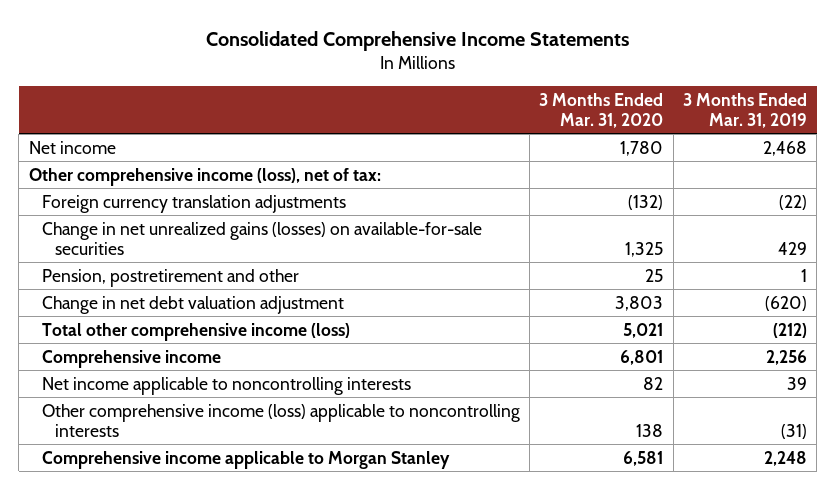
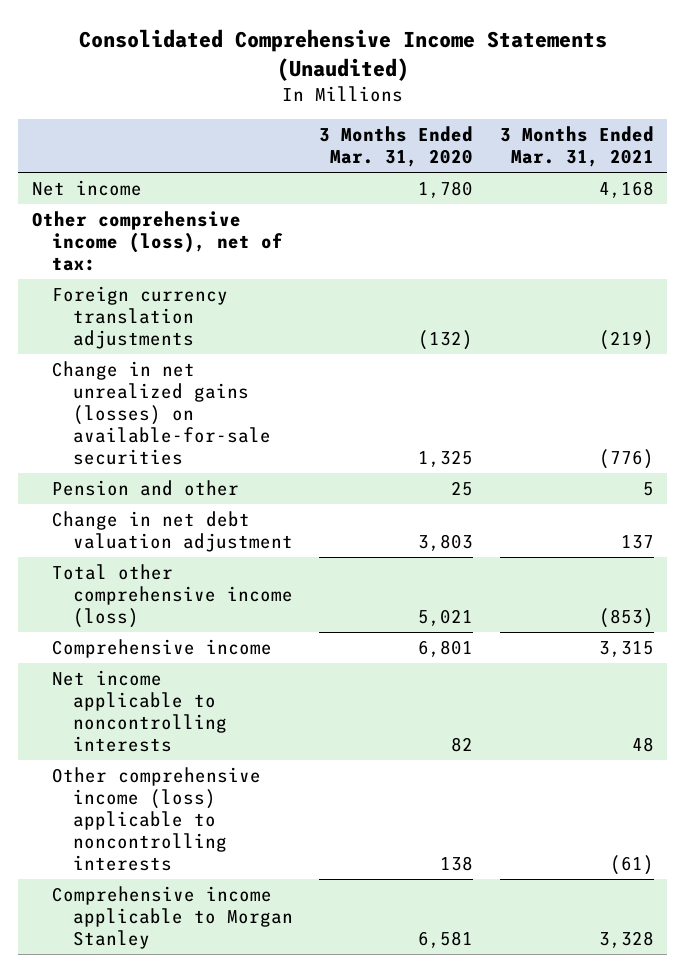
[205,30,629,51] Consolidated Comprehensive Income Statements -> [78,29,607,81] Consolidated Comprehensive Income Statements (Unaudited)
[683,92,808,128] 3 Months Ended Mar. 31, 2019 -> none
none -> [499,126,654,168] 3 Months Ended Mar. 31, 2021
[41,268,299,287] Pension, postretirement and other -> [52,479,240,496] Pension and other

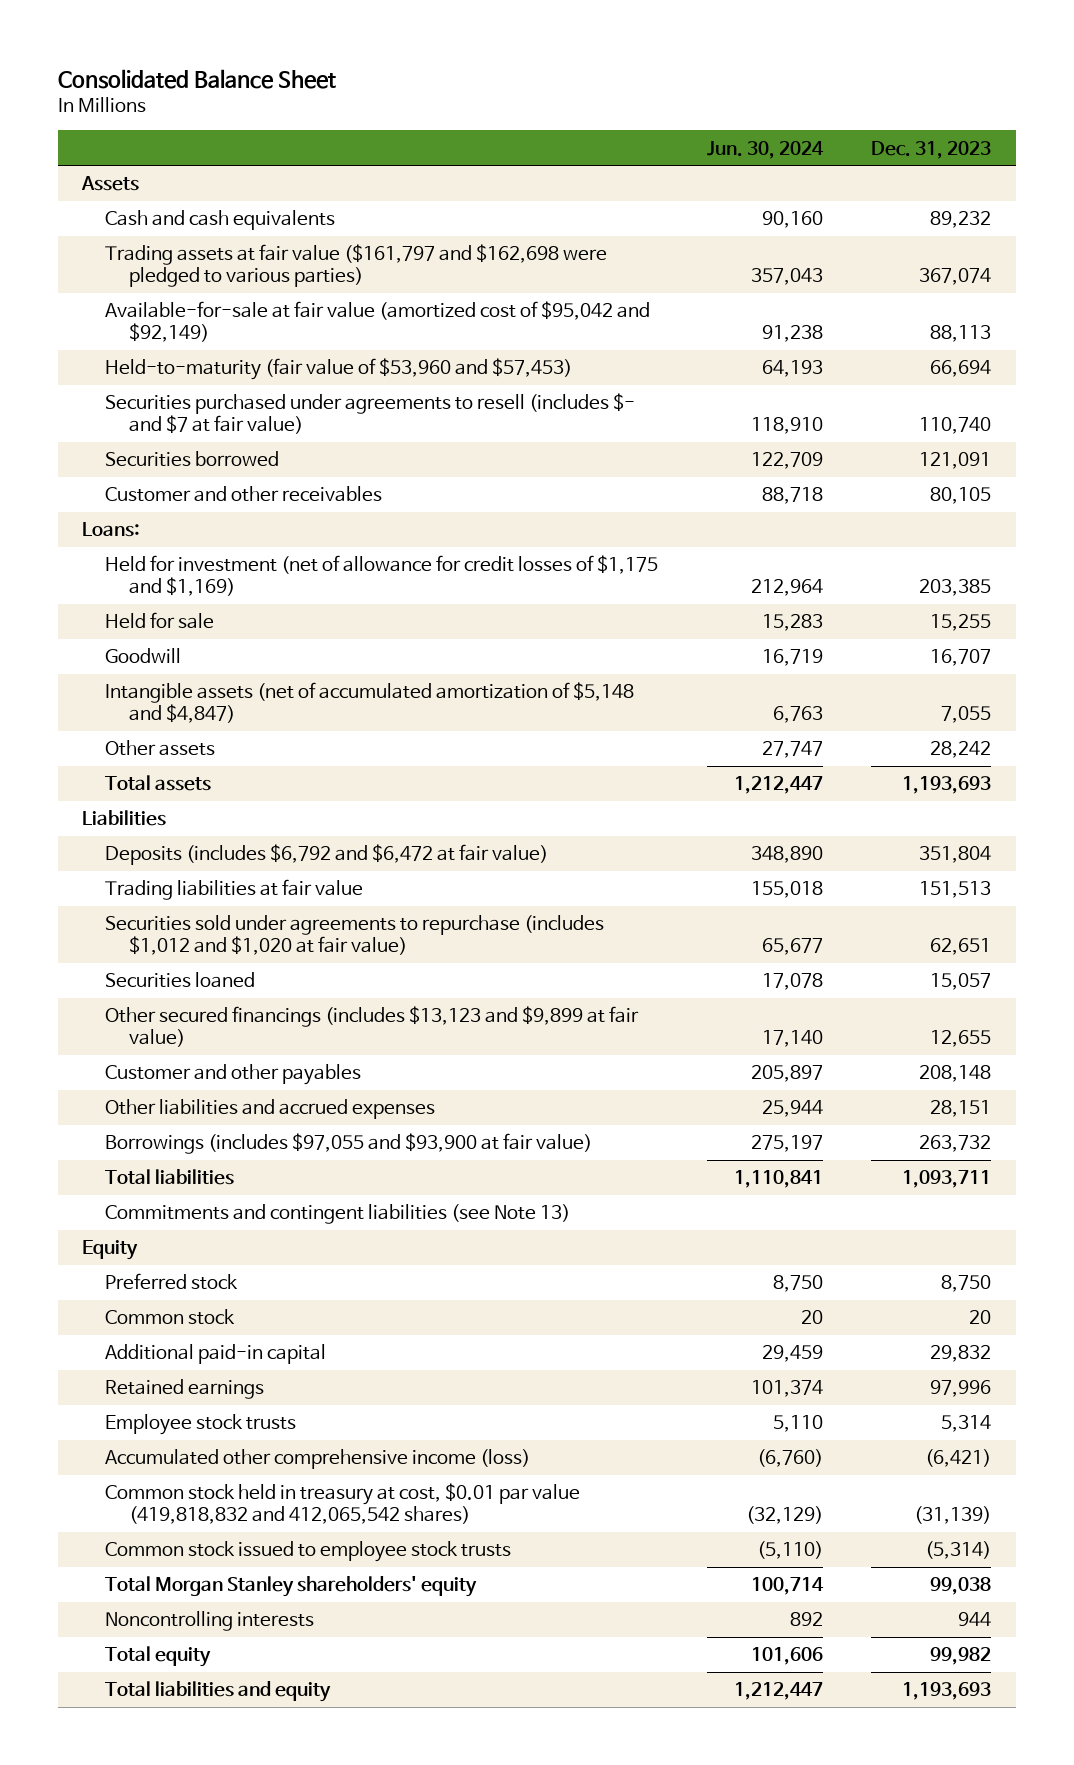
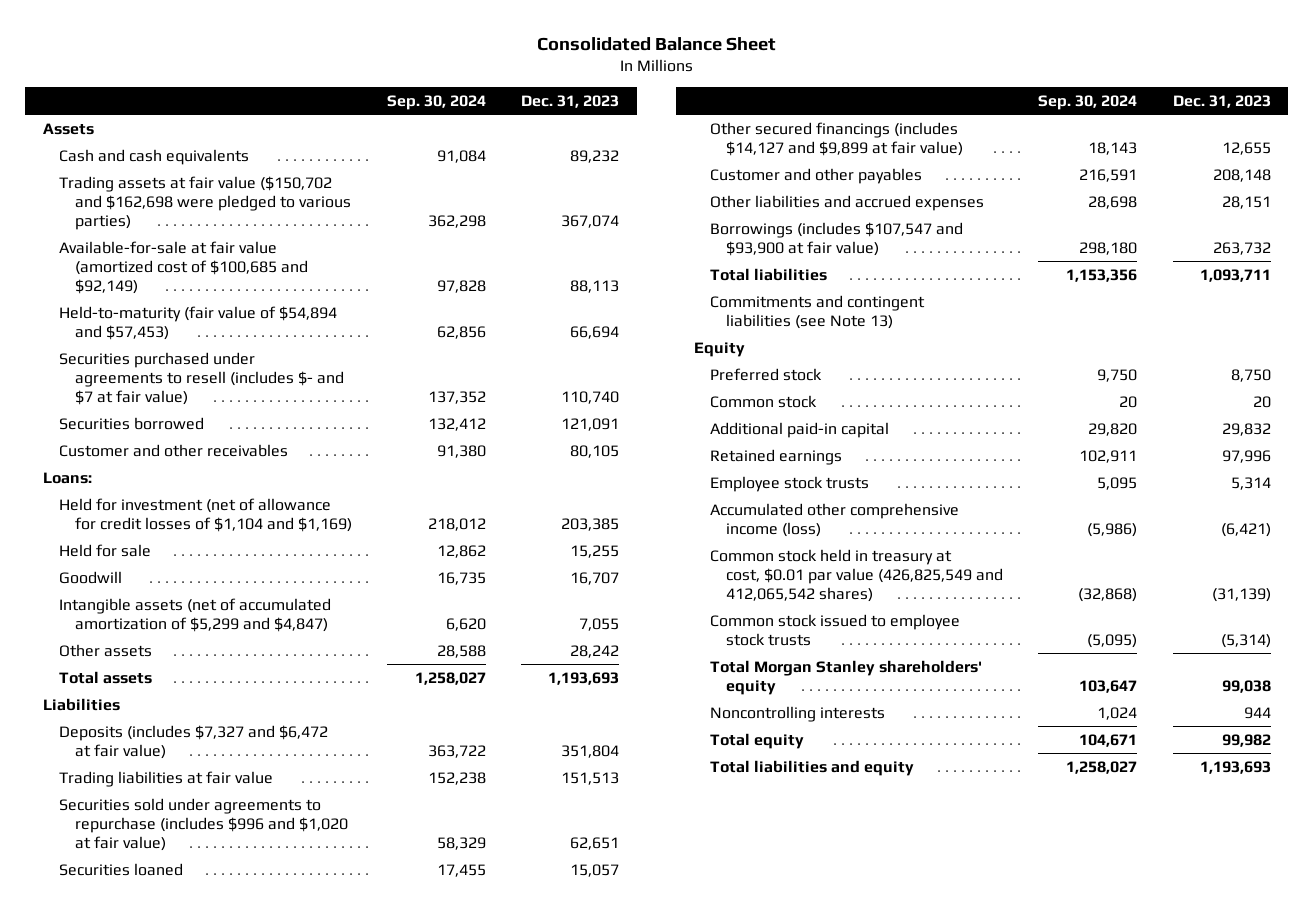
[706,140,824,159] Jun. 30, 2024 -> none
none -> [386,94,486,110] Sep. 30, 2024
[105,244,608,287] Trading assets at fair value ($161,797 and $162,698 were pledged to various parties) -> [58,175,351,231] Trading assets at fair value ($150,702 and $162,698 were pledged to various parties)
[105,301,651,342] Available-for-sale at fair value (amortized cost of $95,042 and $92,149) -> [58,240,308,295] Available-for-sale at fair value (amortized cost of $100,685 and $92,149)
[105,358,573,381] Held-to-maturity (fair value of $53,960 and $57,453) -> [58,305,337,340] Held-to-maturity (fair value of $54,894 and $57,453)
[105,555,659,596] Held for investment (net of allowance for credit losses of $1,175 and $1,169) -> [58,497,352,532] Held for investment (net of allowance for credit losses of $1,104 and $1,169)
[105,682,635,723] Intangible assets (net of accumulated amortization of $5,148 and $4,847) -> [58,597,331,632] Intangible assets (net of accumulated amortization of $5,299 and $4,847)
[105,844,549,866] Deposits (includes $6,792 and $6,472 at fair value) -> [58,724,328,759] Deposits (includes $7,327 and $6,472 at fair value)
[105,915,605,955] Securities sold under agreements to repurchase (includes $1,012 and $1,020 at fair value) -> [58,797,348,852] Securities sold under agreements to repurchase (includes $996 and $1,020 at fair value)
[105,1006,640,1047] Other secured financings (includes $13,123 and $9,899 at fair value) -> [710,121,964,156] Other secured financings (includes $14,127 and $9,899 at fair value)
[105,1133,593,1155] Borrowings (includes $97,055 and $93,900 at fair value) -> [710,221,964,256] Borrowings (includes $107,547 and $93,900 at fair value)
[105,1483,581,1524] Common stock held in treasury at cost, $0.01 par value (419,818,832 and 412,065,542 shares) -> [710,548,1004,603] Common stock held in treasury at cost, $0.01 par value (426,825,549 and 412,065,542 shares)

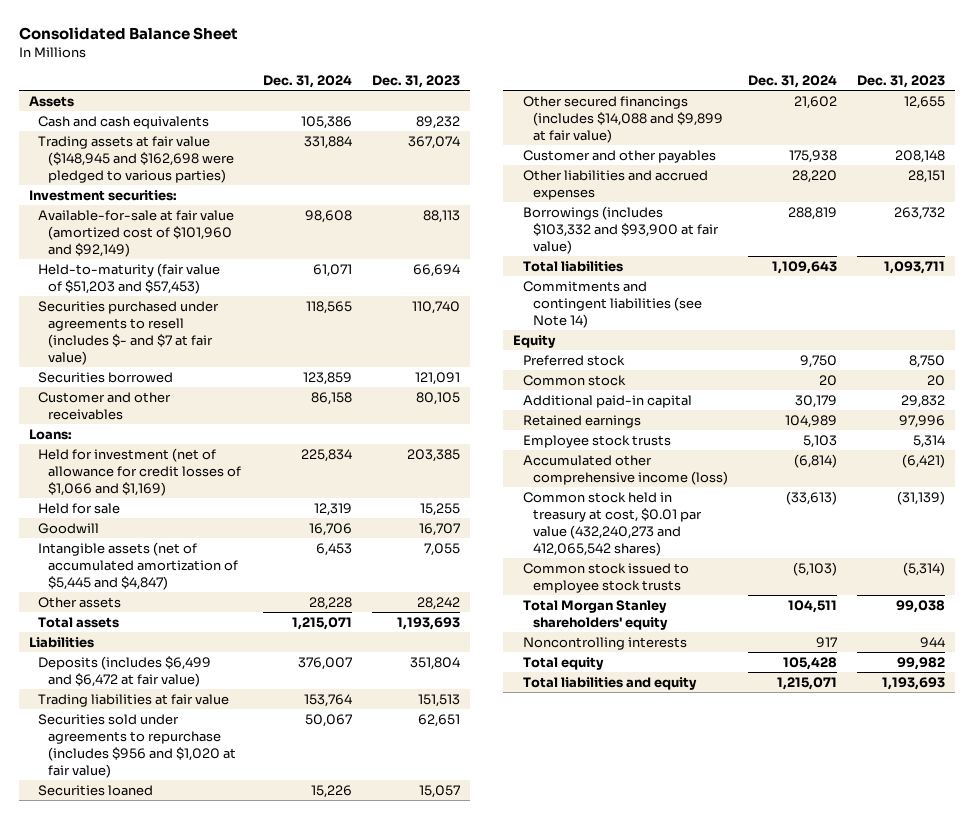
[386,94,486,110] Sep. 30, 2024 -> none
none -> [263,75,353,89] Dec. 31, 2024
[58,175,351,231] Trading assets at fair value ($150,702 and $162,698 were pledged to various parties) -> [38,135,235,183] Trading assets at fair value ($148,945 and $162,698 were pledged to various parties)
none -> [28,189,177,201] Investment securities:
[58,240,308,295] Available-for-sale at fair value (amortized cost of $100,685 and $92,149) -> [38,209,235,257] Available-for-sale at fair value (amortized cost of $101,960 and $92,149)
[58,305,337,340] Held-to-maturity (fair value of $54,894 and $57,453) -> [38,262,221,294] Held-to-maturity (fair value of $51,203 and $57,453)
[58,497,352,532] Held for investment (net of allowance for credit losses of $1,104 and $1,169) -> [38,447,242,496] Held for investment (net of allowance for credit losses of $1,066 and $1,169)
[58,597,331,632] Intangible assets (net of accumulated amortization of $5,299 and $4,847) -> [38,541,239,590] Intangible assets (net of accumulated amortization of $5,445 and $4,847)
[58,724,328,759] Deposits (includes $7,327 and $6,472 at fair value) -> [38,655,212,687] Deposits (includes $6,499 and $6,472 at fair value)
[58,797,348,852] Securities sold under agreements to repurchase (includes $996 and $1,020 at fair value) -> [38,713,237,778] Securities sold under agreements to repurchase (includes $956 and $1,020 at fair value)
[710,121,964,156] Other secured financings (includes $14,127 and $9,899 at fair value) -> [522,95,723,143] Other secured financings (includes $14,088 and $9,899 at fair value)
[710,221,964,256] Borrowings (includes $107,547 and $93,900 at fair value) -> [522,205,719,254] Borrowings (includes $103,332 and $93,900 at fair value)
[710,294,926,329] Commitments and contingent liabilities (see Note 13) -> [522,280,702,328] Commitments and contingent liabilities (see Note 14)
[710,548,1004,603] Common stock held in treasury at cost, $0.01 par value (426,825,549 and 412,065,542 shares) -> [522,491,702,556] Common stock held in treasury at cost, $0.01 par value (432,240,273 and 412,065,542 shares)

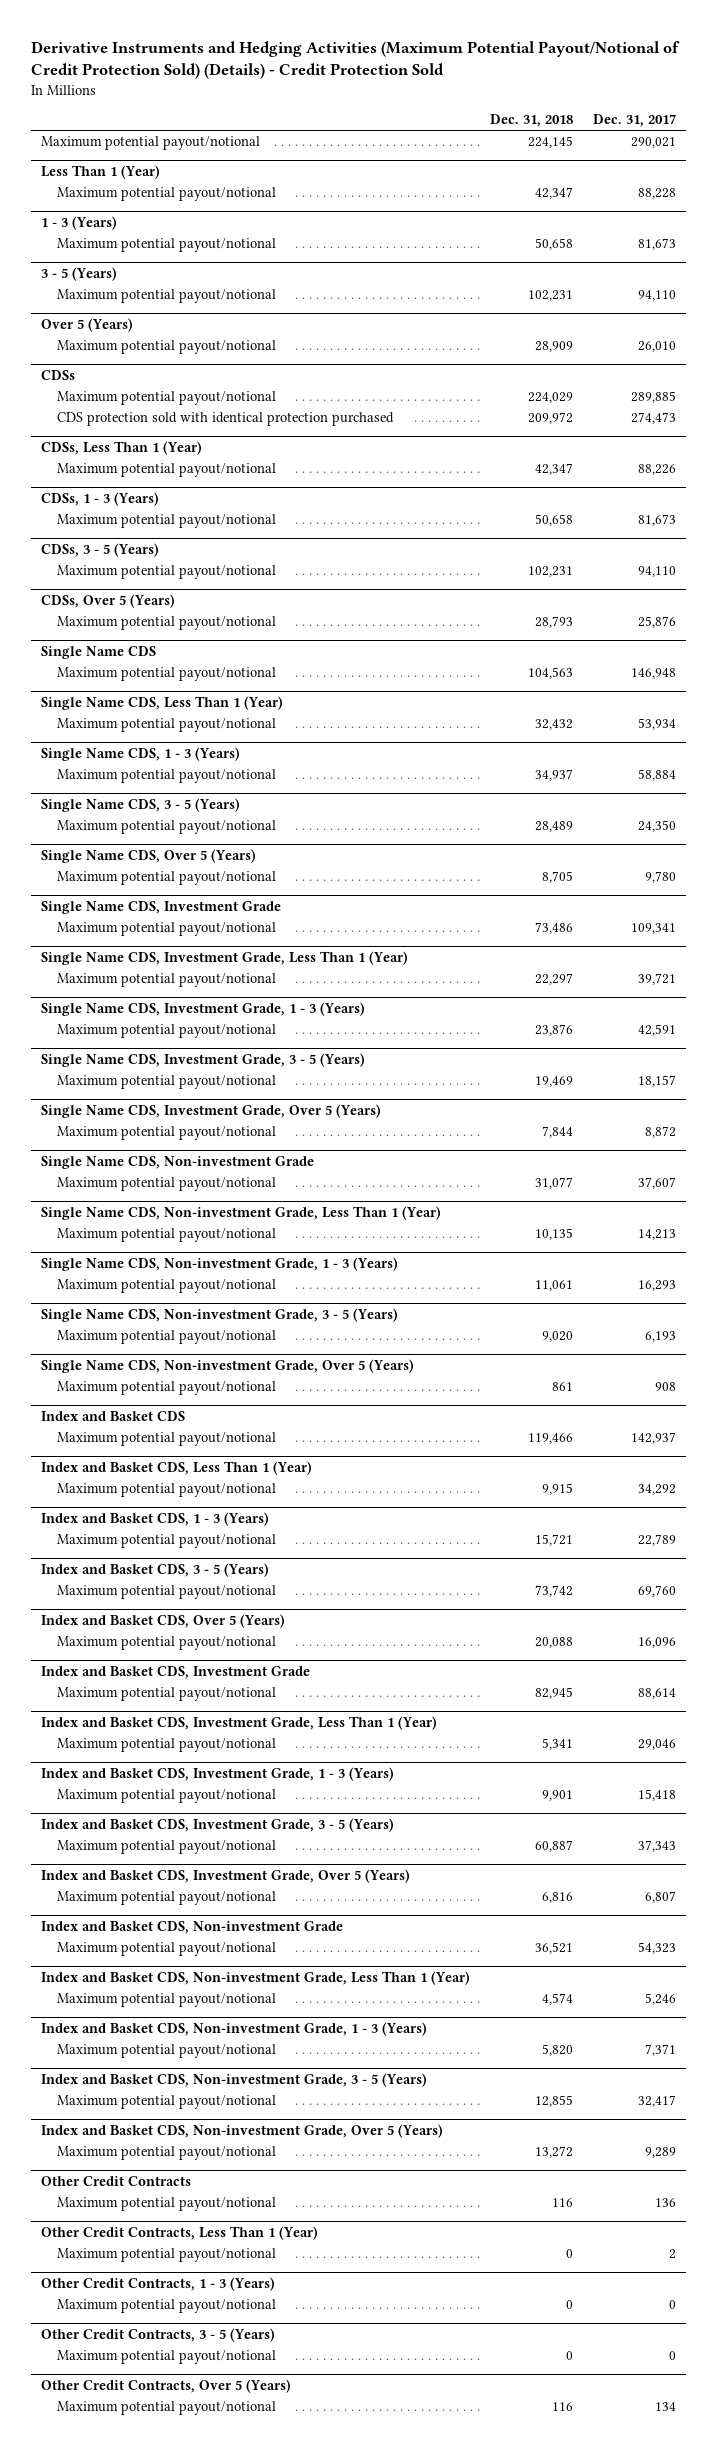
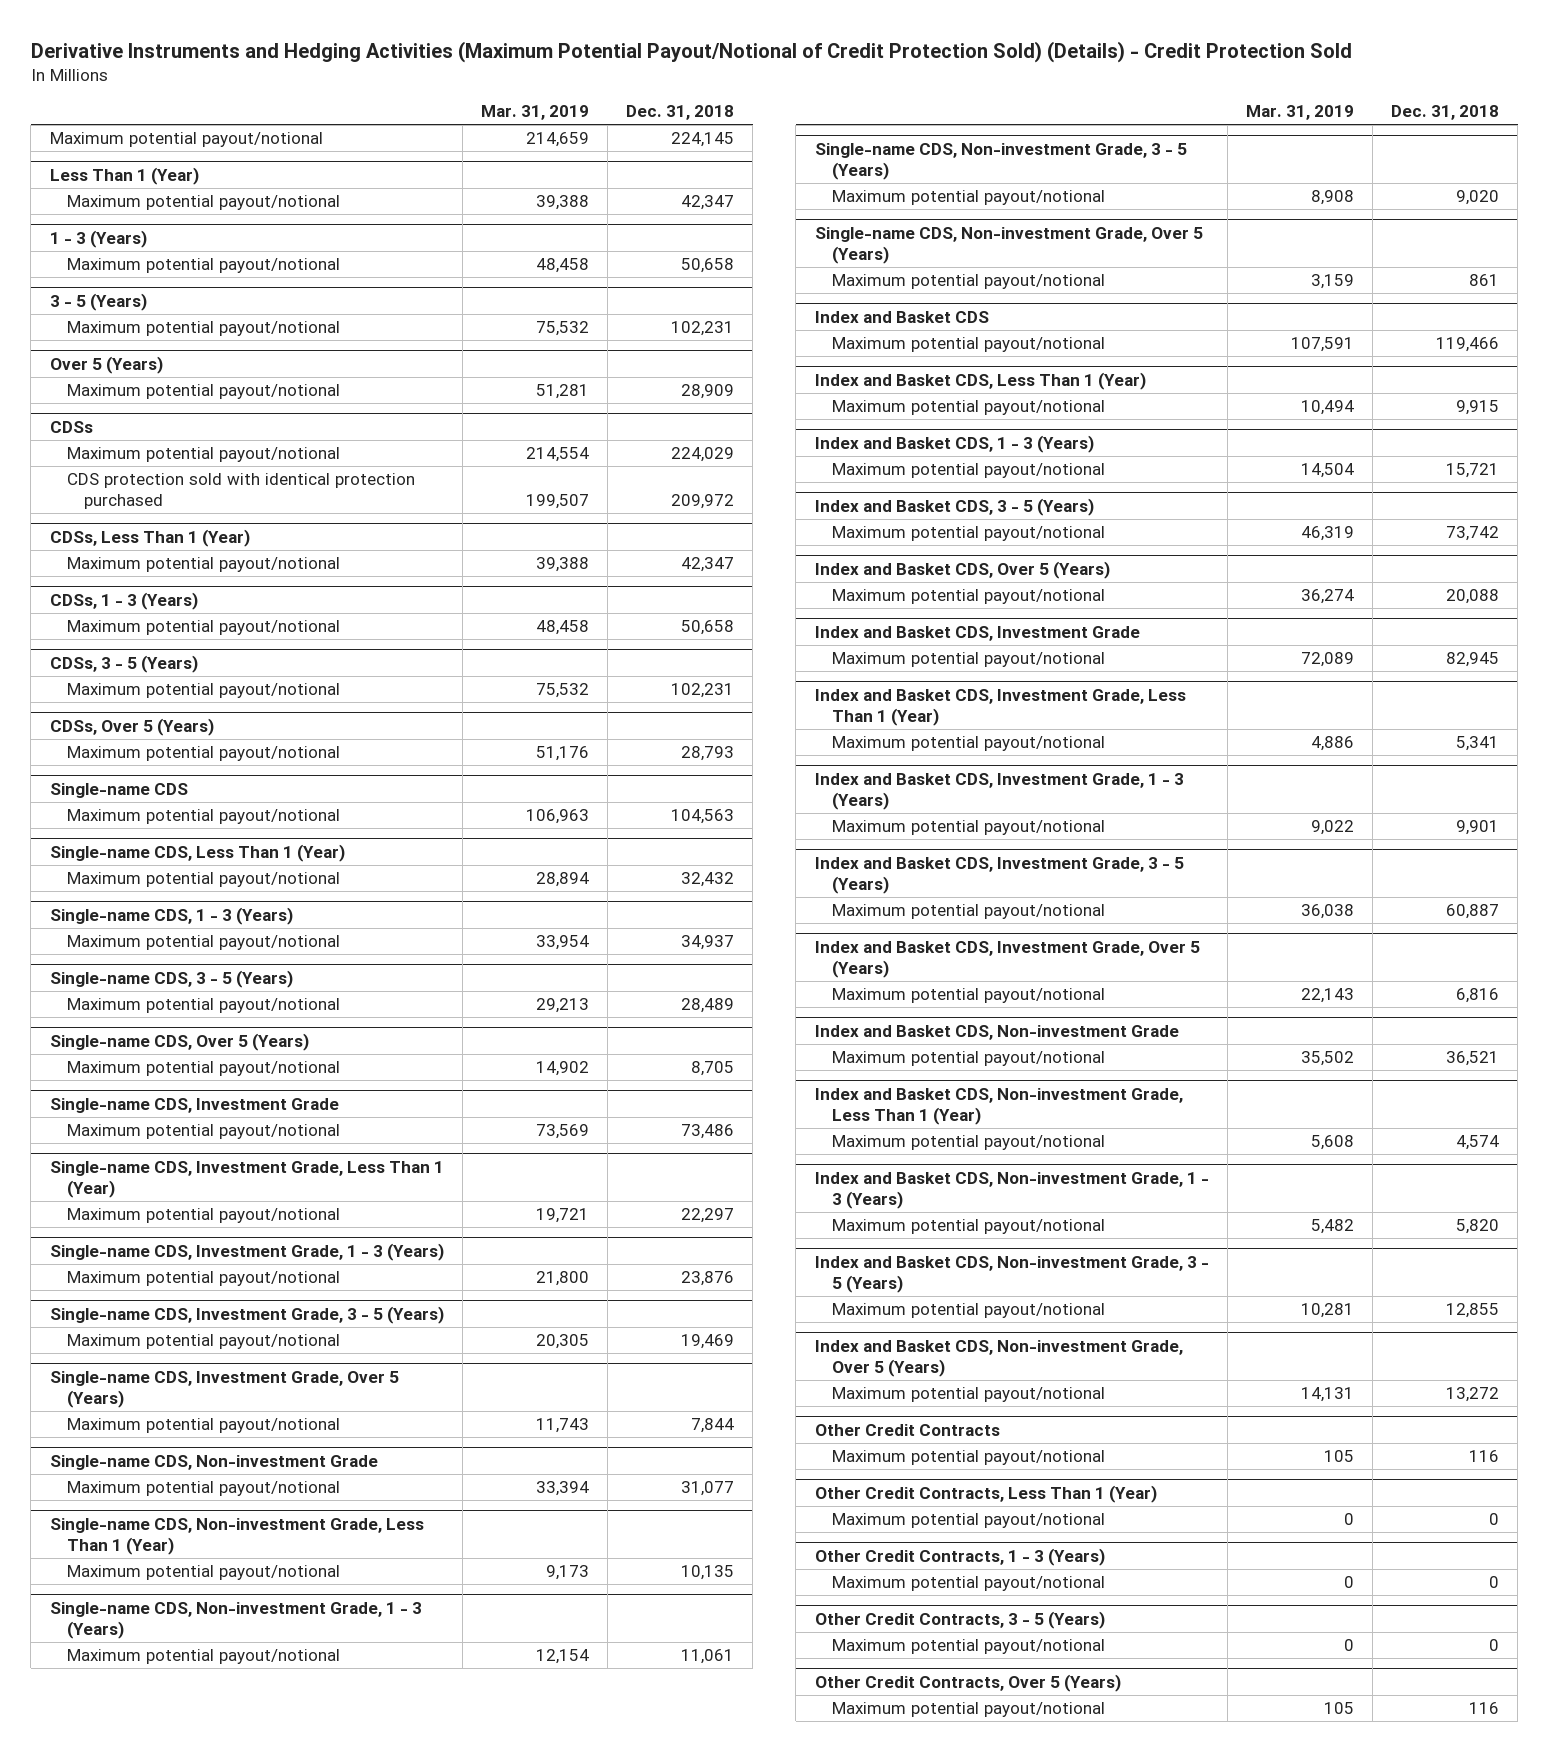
[592,114,676,128] Dec. 31, 2017 -> none
none -> [480,105,589,121] Mar. 31, 2019
[40,646,156,660] Single Name CDS -> [49,782,188,798] Single-name CDS
[40,696,283,711] Single Name CDS, Less Than 1 (Year) -> [49,843,345,862] Single-name CDS, Less Than 1 (Year)
[40,747,240,762] Single Name CDS, 1 - 3 (Years) -> [49,906,293,925] Single-name CDS, 1 - 3 (Years)
[40,798,240,813] Single Name CDS, 3 - 5 (Years) -> [49,969,293,988] Single-name CDS, 3 - 5 (Years)
[40,849,256,864] Single Name CDS, Over 5 (Years) -> [49,1032,309,1051] Single-name CDS, Over 5 (Years)
[40,901,281,915] Single Name CDS, Investment Grade -> [49,1097,339,1113] Single-name CDS, Investment Grade
[40,951,408,966] Single Name CDS, Investment Grade, Less Than 1 (Year) -> [49,1160,444,1198] Single-name CDS, Investment Grade, Less Than 1 (Year)
[40,1002,365,1017] Single Name CDS, Investment Grade, 1 - 3 (Years) -> [49,1242,444,1261] Single-name CDS, Investment Grade, 1 - 3 (Years)
[40,1053,365,1068] Single Name CDS, Investment Grade, 3 - 5 (Years) -> [49,1305,444,1324] Single-name CDS, Investment Grade, 3 - 5 (Years)
[40,1104,381,1119] Single Name CDS, Investment Grade, Over 5 (Years) -> [49,1370,399,1408] Single-name CDS, Investment Grade, Over 5 (Years)
[40,1156,314,1170] Single Name CDS, Non-investment Grade -> [49,1454,378,1470] Single-name CDS, Non-investment Grade
[40,1206,441,1221] Single Name CDS, Non-investment Grade, Less Than 1 (Year) -> [49,1517,424,1555] Single-name CDS, Non-investment Grade, Less Than 1 (Year)
[40,1257,398,1272] Single Name CDS, Non-investment Grade, 1 - 3 (Years) -> [49,1601,422,1639] Single-name CDS, Non-investment Grade, 1 - 3 (Years)
[40,1308,398,1323] Single Name CDS, Non-investment Grade, 3 - 5 (Years) -> [814,142,1187,180] Single-name CDS, Non-investment Grade, 3 - 5 (Years)
[40,1359,414,1374] Single Name CDS, Non-investment Grade, Over 5 (Years) -> [814,226,1203,264] Single-name CDS, Non-investment Grade, Over 5 (Years)

